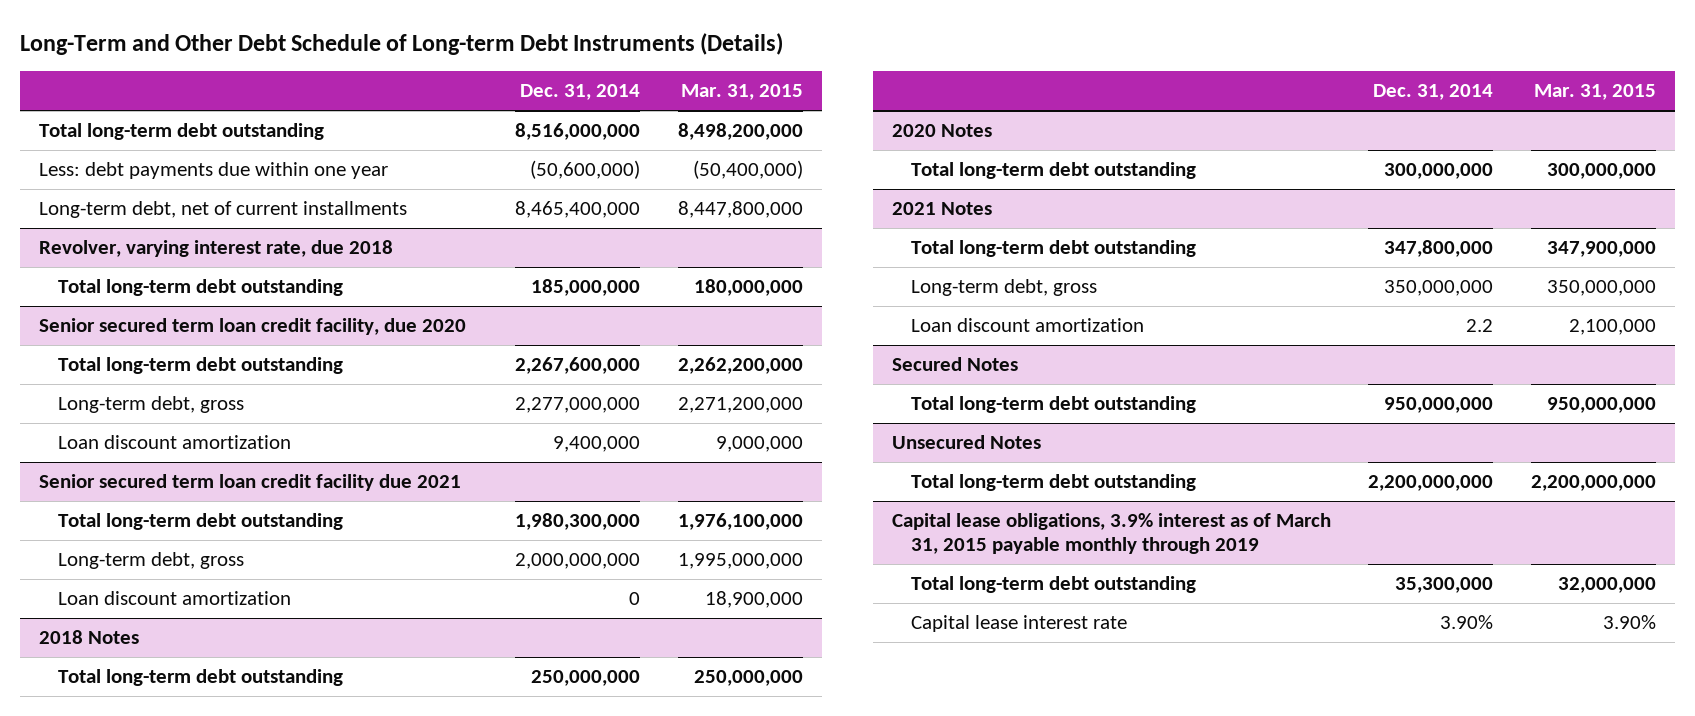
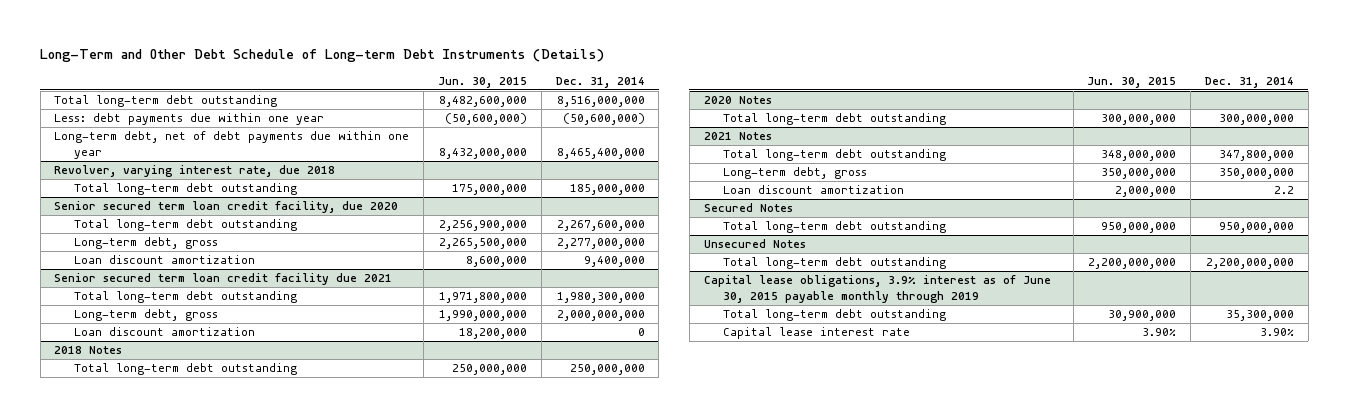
[681,84,804,101] Mar. 31, 2015 -> none
none -> [438,76,528,88] Jun. 30, 2015
[38,200,407,218] Long-term debt, net of current installments -> [54,131,410,159] Long-term debt, net of debt payments due within one year
[891,512,1331,554] Capital lease obligations, 3.9% interest as of March 31, 2015 payable monthly through 2019 -> [703,275,1051,303] Capital lease obligations, 3.9% interest as of June 30, 2015 payable monthly through 2019

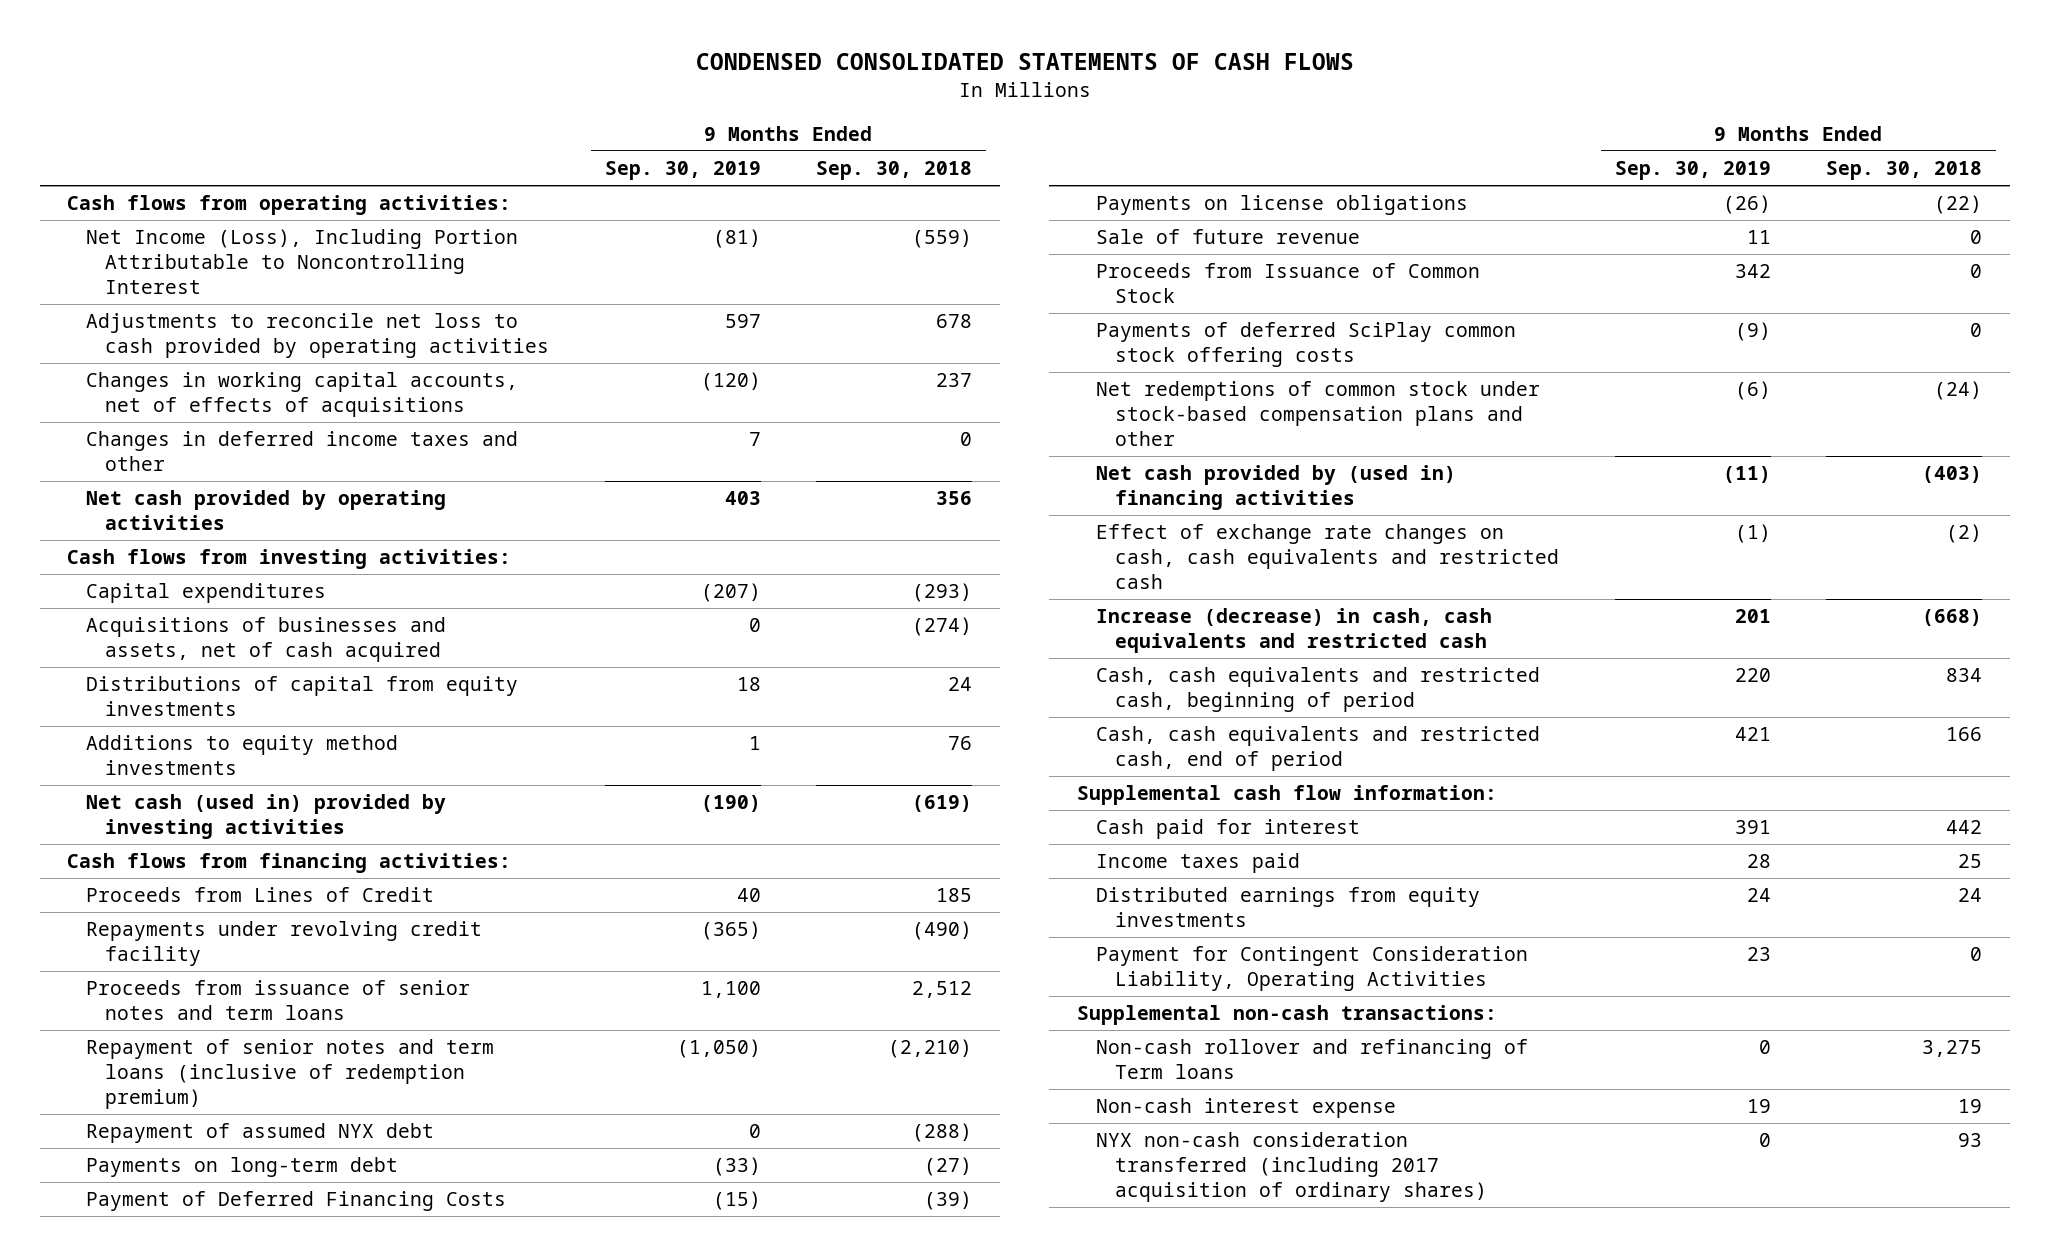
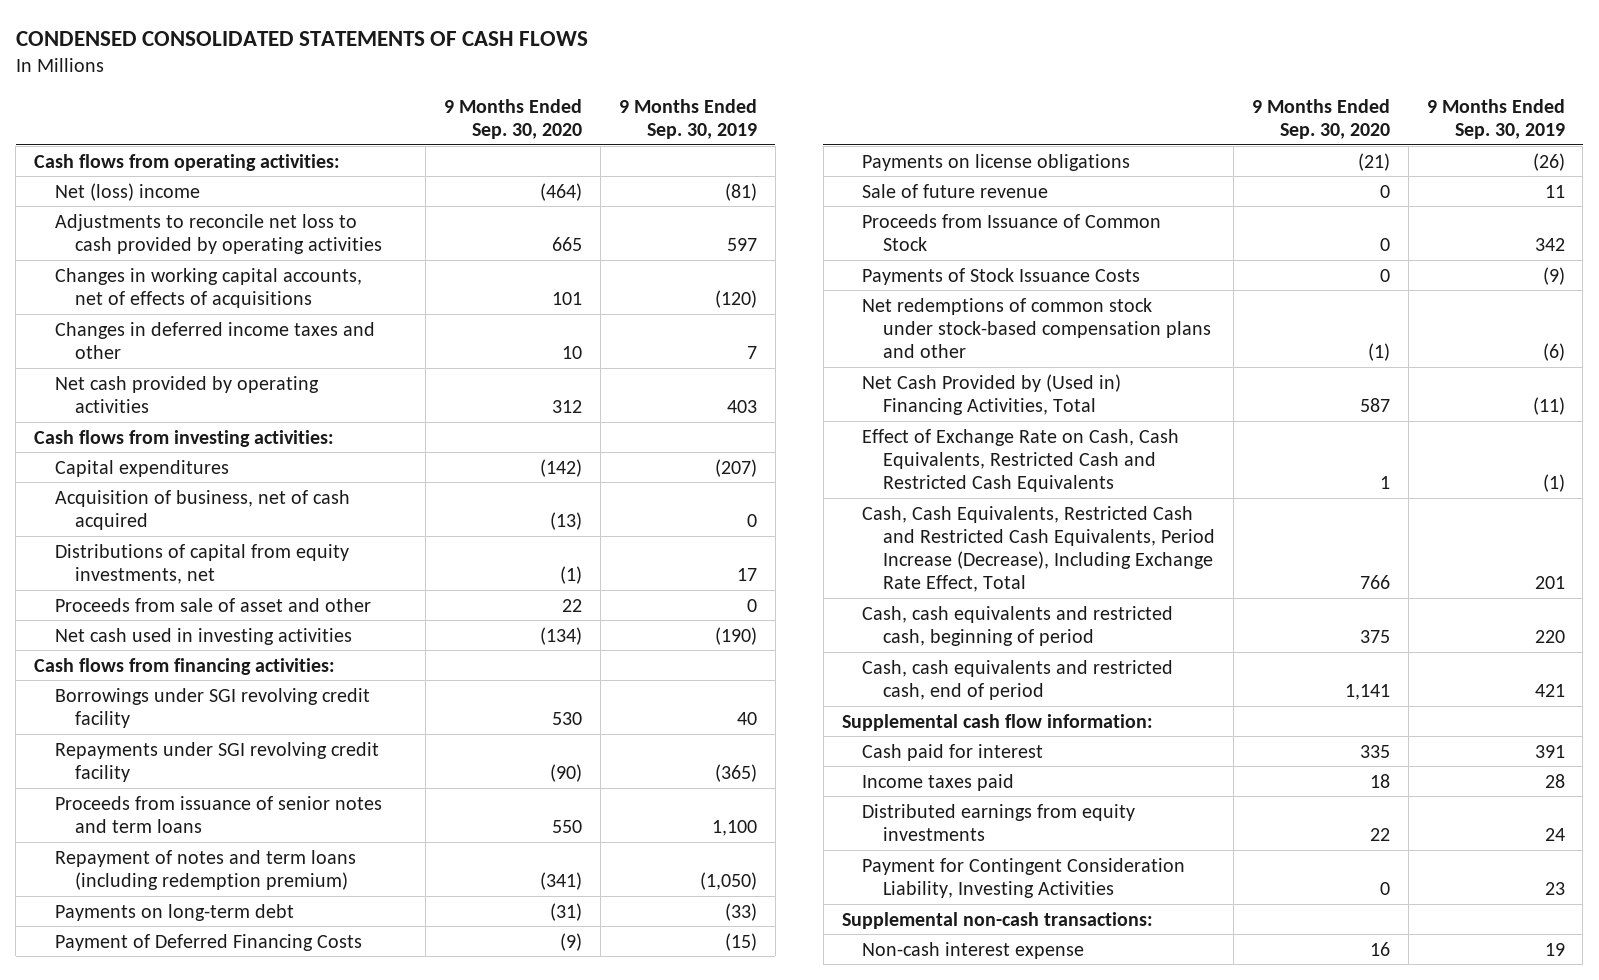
[816,161,973,181] Sep. 30, 2018 -> none
none -> [443,98,582,139] 9 Months Ended Sep. 30, 2020
[86,229,519,294] Net Income (Loss), Including Portion Attributable to Noncontrolling Interest -> [54,182,200,201] Net (loss) income
[86,735,399,776] Additions to equity method investments -> none
[86,617,447,663] Acquisitions of businesses and assets, net of cash acquired -> [54,489,350,530] Acquisition of business, net of cash acquired
[86,676,519,717] Distributions of capital from equity investments -> [54,543,349,584] Distributions of capital from equity investments, net
[736,677,761,692] 18 -> [736,567,757,581] 17
none -> [54,597,371,612] Proceeds from sale of asset and other
[86,794,447,840] Net cash (used in) provided by investing activities -> [54,627,352,645] Net cash used in investing activities
[86,887,435,903] Proceeds from Lines of Credit -> [54,687,370,728] Borrowings under SGI revolving credit facility
[86,921,483,967] Repayments under revolving credit facility -> [54,741,379,782] Repayments under SGI revolving credit facility
[86,1123,435,1144] Repayment of assumed NYX debt -> none
[86,1039,495,1109] Repayment of senior notes and term loans (inclusive of redemption premium) -> [54,849,356,890] Repayment of notes and term loans (including redemption premium)
[1096,322,1517,368] Payments of deferred SciPlay common stock offering costs -> [862,267,1141,285] Payments of Stock Issuance Costs
[1096,465,1457,511] Net cash provided by (used in) financing activities -> [862,373,1122,415] Net Cash Provided by (Used in) Financing Activities, Total
[1096,524,1560,589] Effect of exchange rate changes on cash, cash equivalents and restricted cash -> [862,428,1180,492] Effect of Exchange Rate on Cash, Cash Equivalents, Restricted Cash and Restricted Cash Equivalents
[1096,608,1493,654] Increase (decrease) in cash, cash equivalents and restricted cash -> [862,505,1215,593] Cash, Cash Equivalents, Restricted Cash and Restricted Cash Equivalents, Period Increase (Decrease), Including Exchange Rate Effect, Total
[1096,946,1529,992] Payment for Contingent Consideration Liability, Operating Activities -> [862,857,1186,898] Payment for Contingent Consideration Liability, Investing Activities
[1096,1039,1529,1080] Non-cash rollover and refinancing of Term loans -> none
[1096,1132,1488,1202] NYX non-cash consideration transferred (including 2017 acquisition of ordinary shares) -> none

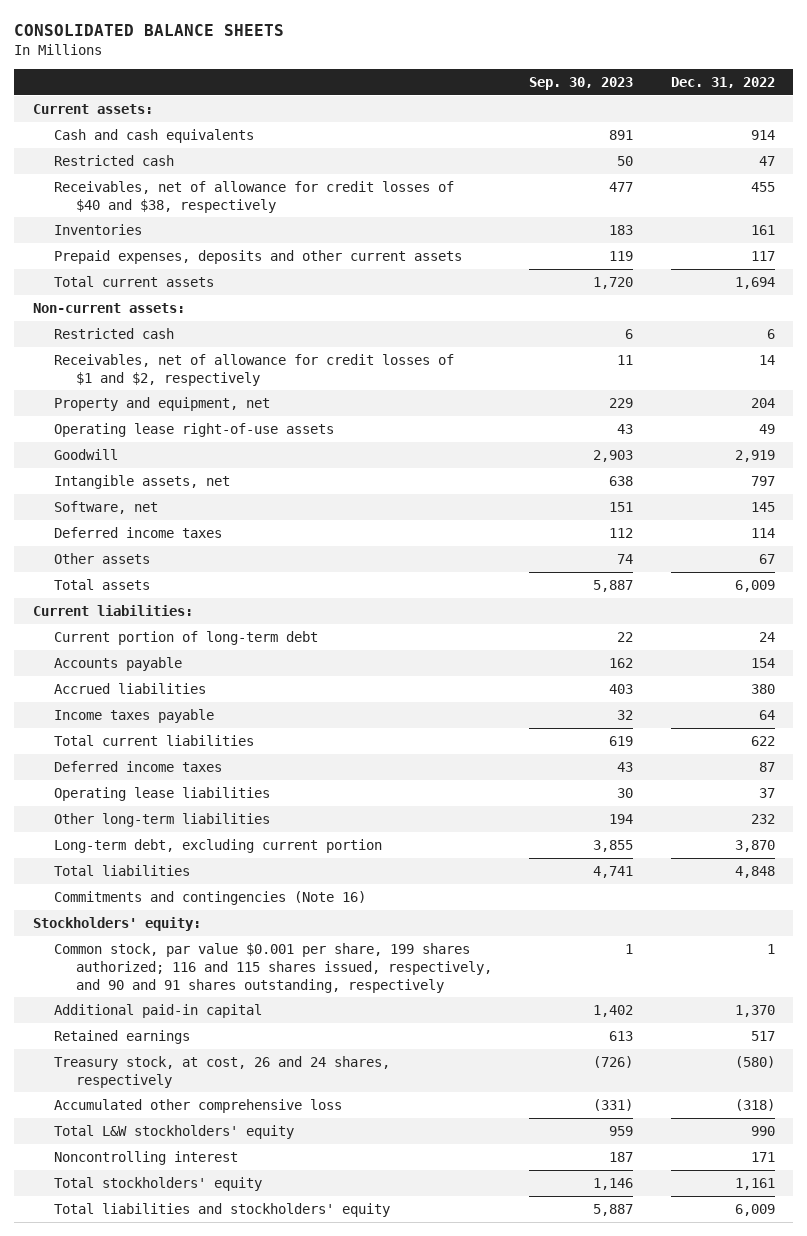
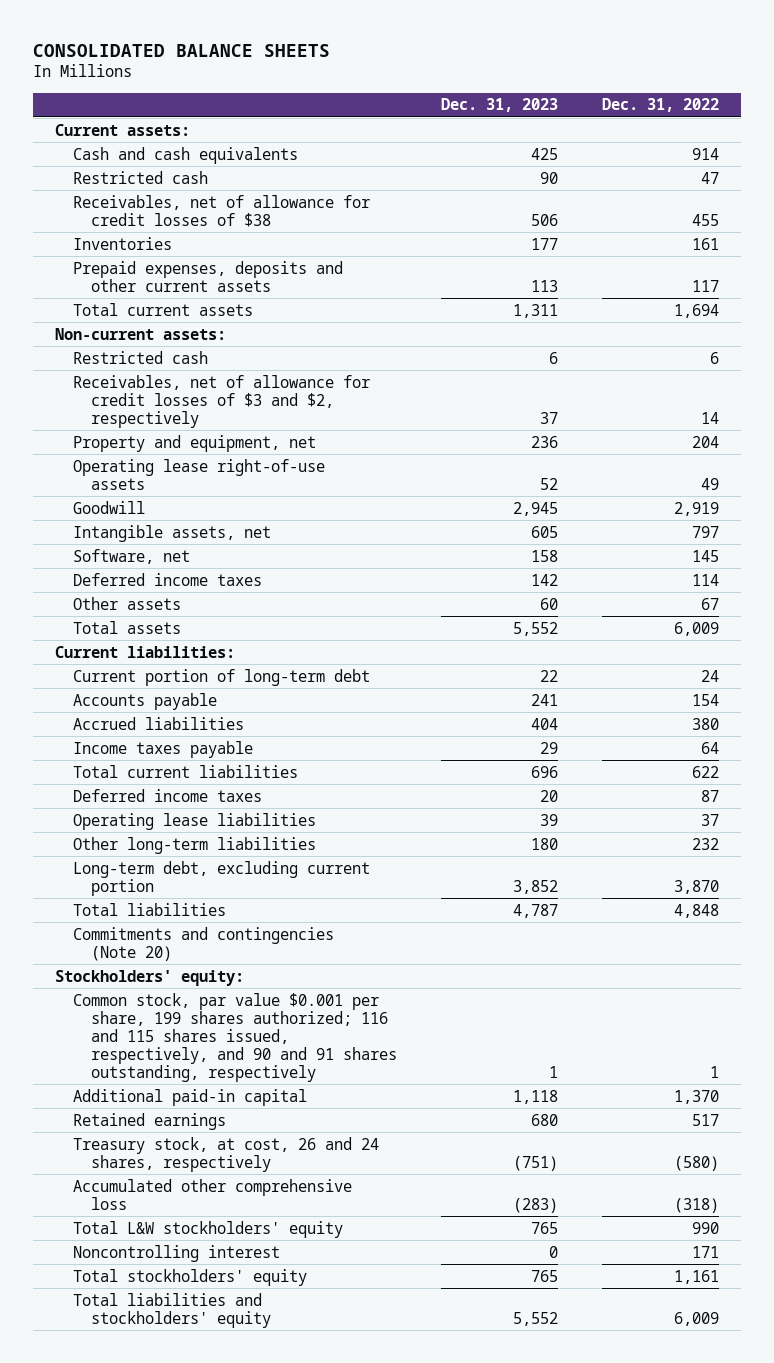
[529,76,634,90] Sep. 30, 2023 -> none
none -> [441,98,559,113] Dec. 31, 2023
[54,180,455,213] Receivables, net of allowance for credit losses of $40 and $38, respectively -> [73,194,371,227] Receivables, net of allowance for credit losses of $38
[54,353,455,386] Receivables, net of allowance for credit losses of $1 and $2, respectively -> [73,374,371,428] Receivables, net of allowance for credit losses of $3 and $2, respectively
[54,890,367,905] Commitments and contingencies (Note 16) -> [73,926,335,961] Commitments and contingencies (Note 20)

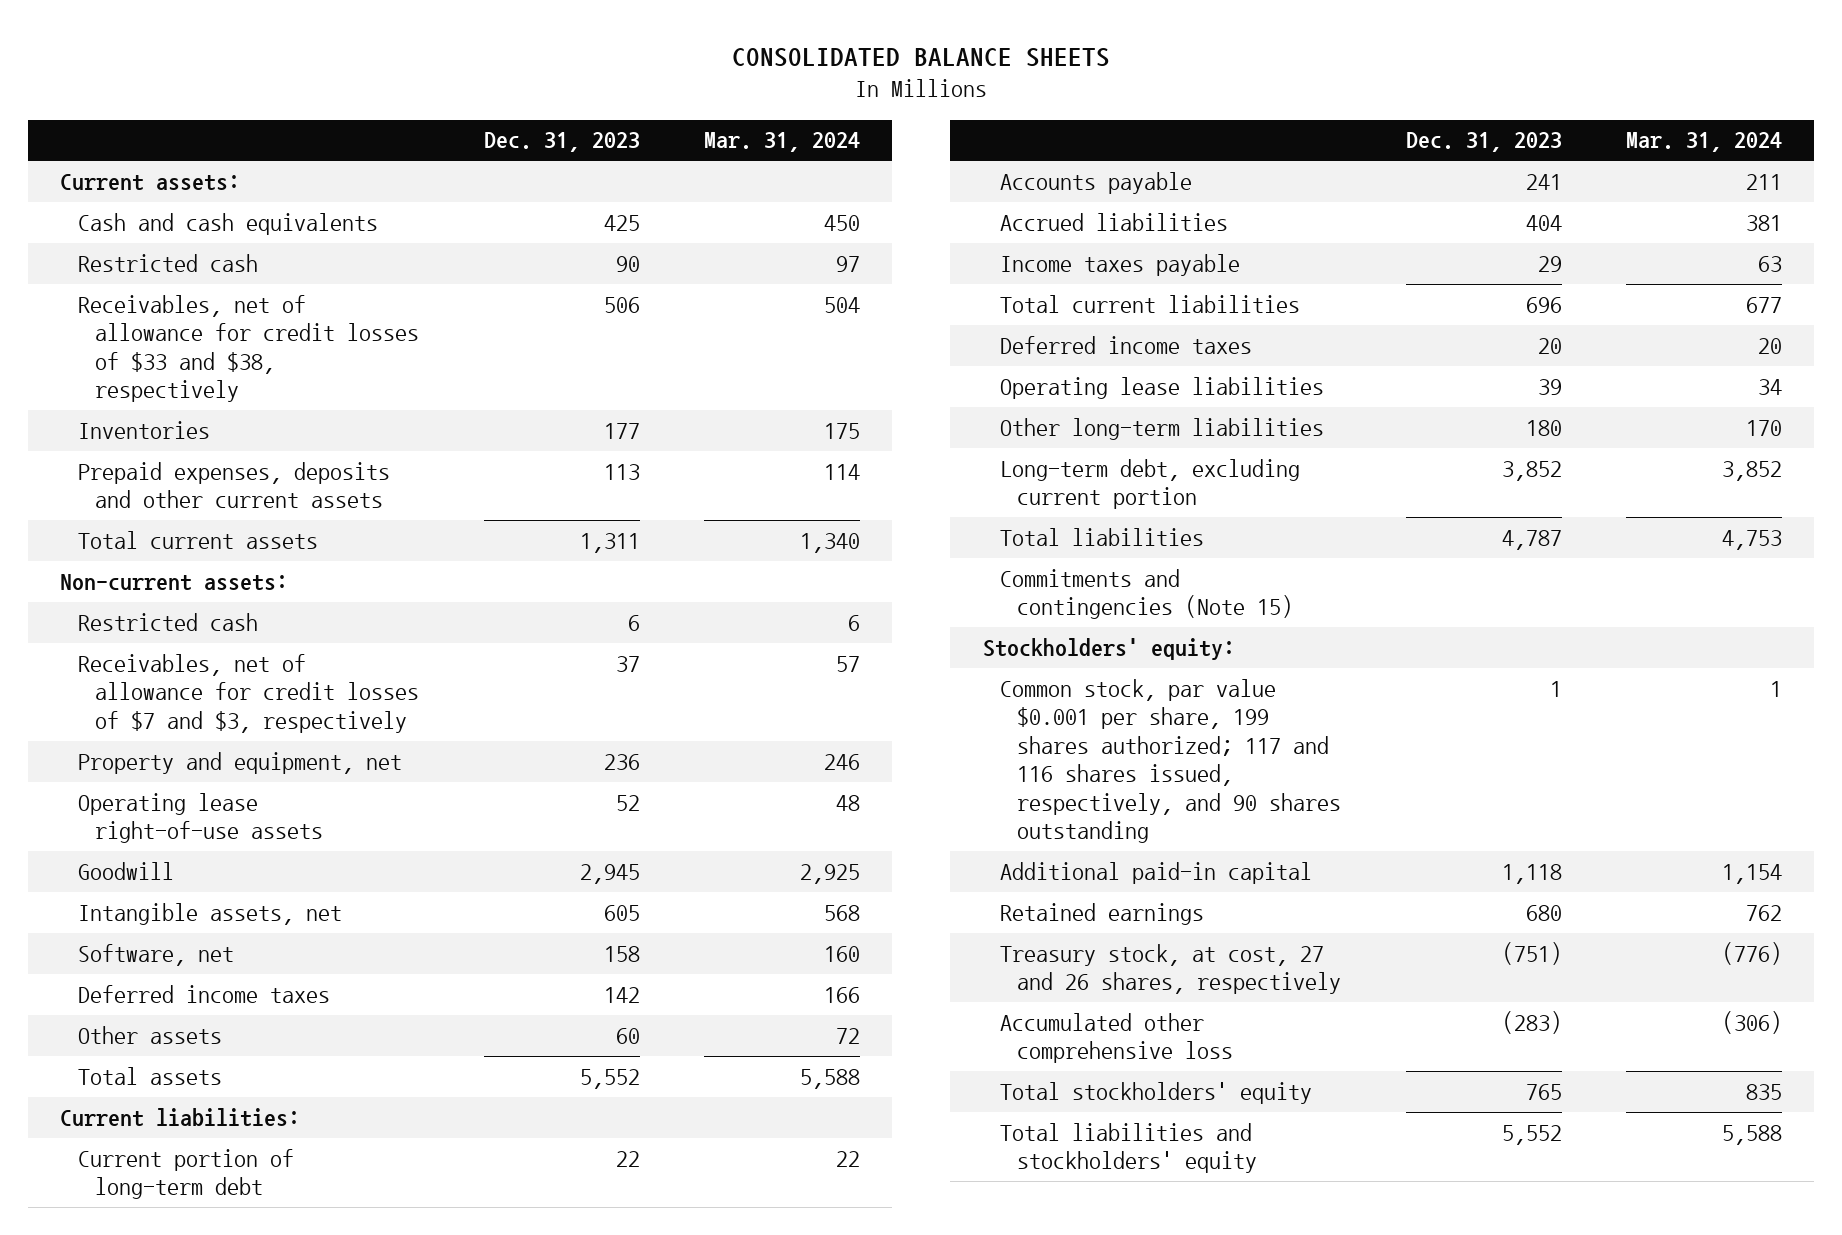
[601,98,719,113] Dec. 31, 2022 -> none
none -> [703,132,860,153] Mar. 31, 2024
[73,194,371,227] Receivables, net of allowance for credit losses of $38 -> [77,294,420,403] Receivables, net of allowance for credit losses of $33 and $38, respectively
[73,374,371,428] Receivables, net of allowance for credit losses of $3 and $2, respectively -> [77,653,420,733] Receivables, net of allowance for credit losses of $7 and $3, respectively
[73,926,335,961] Commitments and contingencies (Note 20) -> [999,568,1294,620] Commitments and contingencies (Note 15)
[73,992,398,1082] Common stock, par value $0.001 per share, 199 shares authorized; 116 and 115 shares issued, respectively, and 90 and 91 shares outstanding, respectively -> [999,678,1342,843] Common stock, par value $0.001 per share, 199 shares authorized; 117 and 116 shares issued, respectively, and 90 shares outstanding
[73,1136,380,1172] Treasury stock, at cost, 26 and 24 shares, respectively -> [999,943,1342,995] Treasury stock, at cost, 27 and 26 shares, respectively
[73,1220,344,1238] Total L&W stockholders' equity -> none
[73,1244,281,1262] Noncontrolling interest -> none

